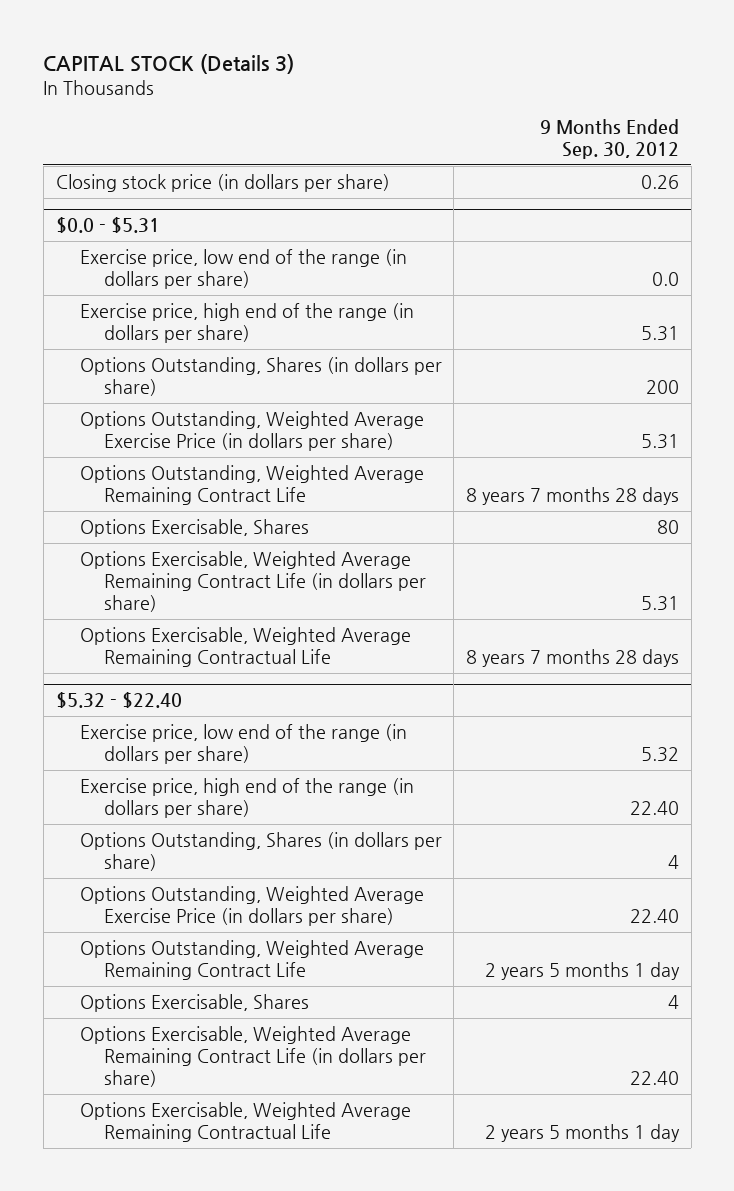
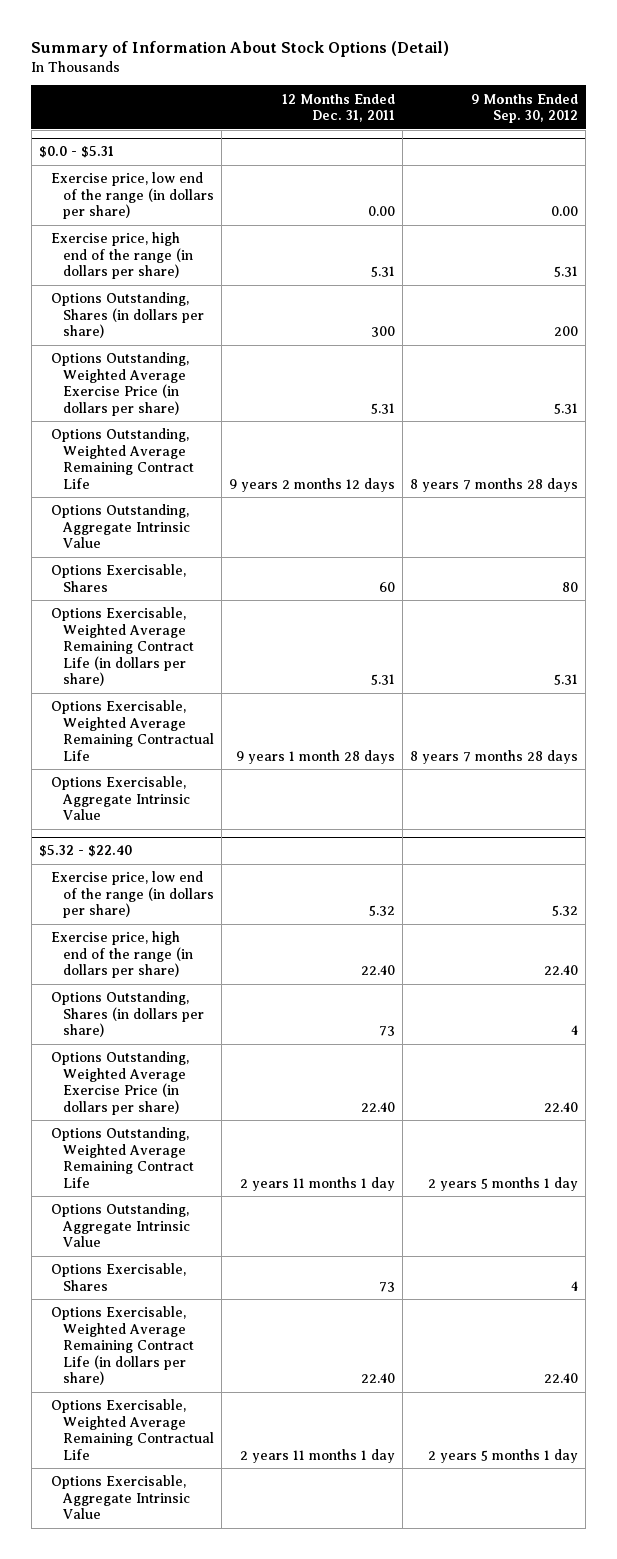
[43,54,295,75] CAPITAL STOCK (Details 3) -> [31,40,450,57] Summary of Information About Stock Options (Detail)
none -> [282,93,396,123] 12 Months Ended Dec. 31, 2011
[55,173,390,192] Closing stock price (in dollars per share) -> none
[651,272,679,287] 0.0 -> [551,206,579,217] 0.00
none -> [51,504,191,549] Options Outstanding, Aggregate Intrinsic Value
none -> [51,776,191,821] Options Exercisable, Aggregate Intrinsic Value
none -> [51,1203,191,1248] Options Outstanding, Aggregate Intrinsic Value
none -> [51,1475,191,1520] Options Exercisable, Aggregate Intrinsic Value

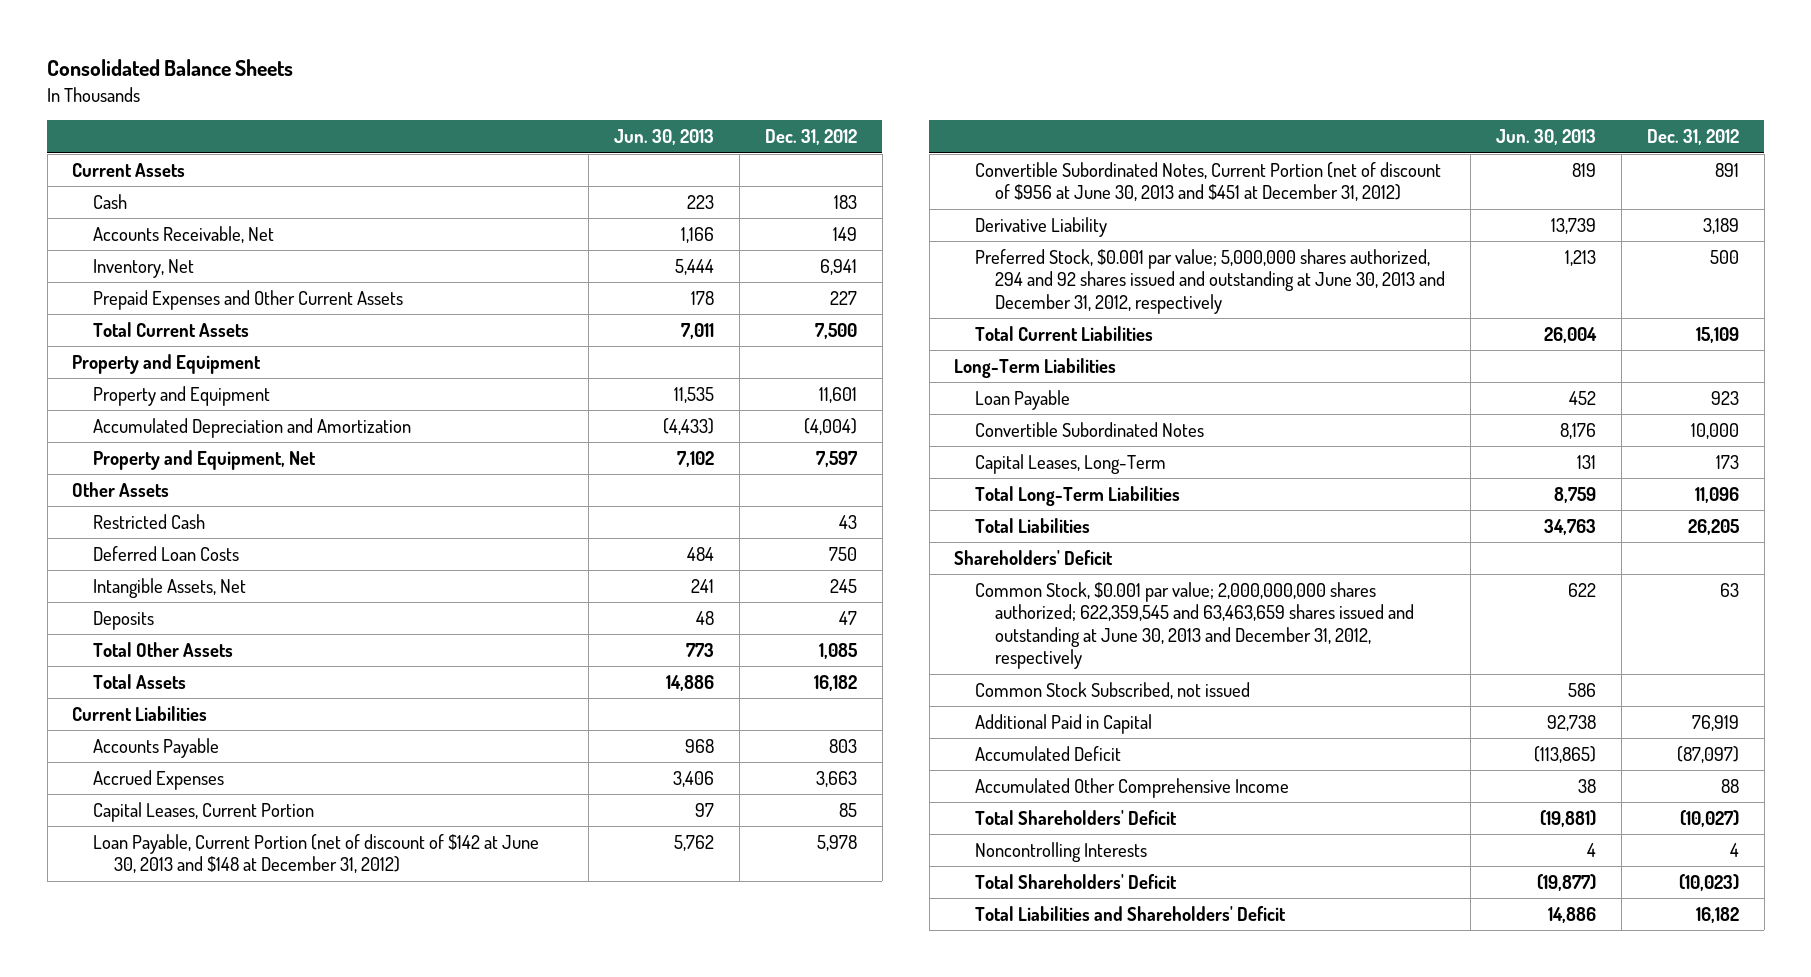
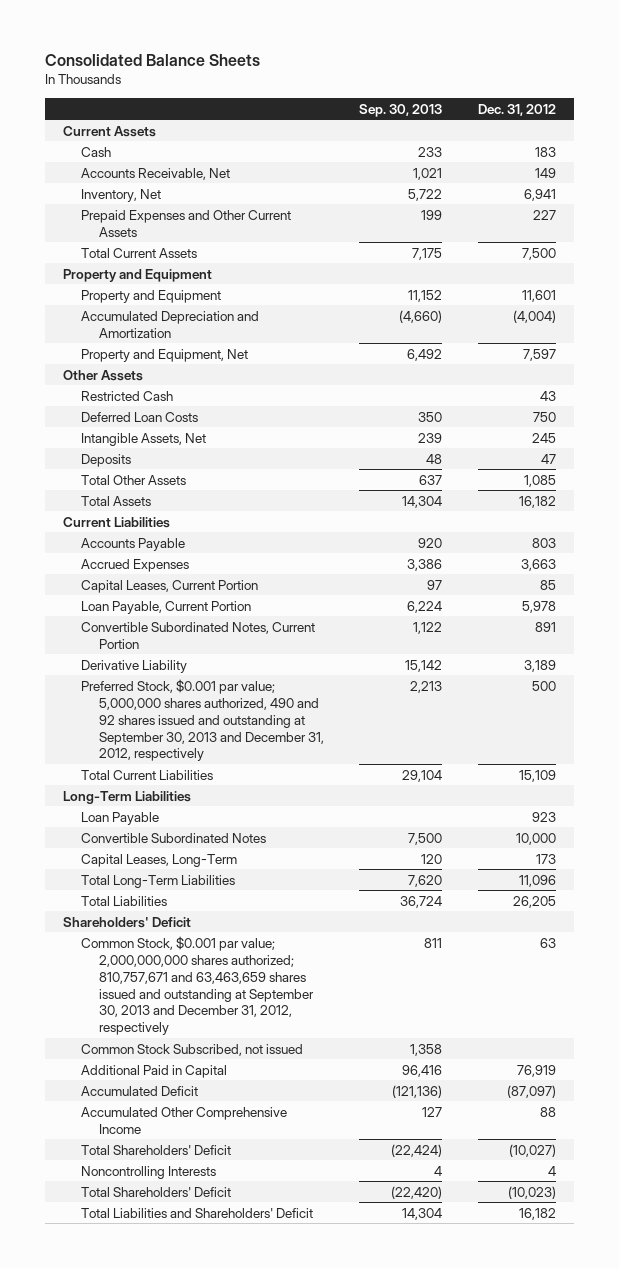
[614,129,715,146] Jun. 30, 2013 -> none
none -> [359,103,443,117] Sep. 30, 2013
[93,834,540,874] Loan Payable, Current Portion (net of discount of $142 at June 30, 2013 and $148 at December 31, 2012) -> [80,600,251,614] Loan Payable, Current Portion
[974,162,1441,202] Convertible Subordinated Notes, Current Portion (net of discount of $956 at June 30, 2013 and $451 at December 31, 2012) -> [80,621,315,649] Convertible Subordinated Notes, Current Portion
[974,249,1446,314] Preferred Stock, $0.001 par value; 5,000,000 shares authorized, 294 and 92 shares issued and outstanding at June 30, 2013 and December 31, 2012, respectively -> [80,678,324,762] Preferred Stock, $0.001 par value; 5,000,000 shares authorized, 490 and 92 shares issued and outstanding at September 30, 2013 and December 31, 2012, respectively
[974,582,1415,670] Common Stock, $0.001 par value; 2,000,000,000 shares authorized; 622,359,545 and 63,463,659 shares issued and outstanding at June 30, 2013 and December 31, 2012, respectively -> [80,935,314,1036] Common Stock, $0.001 par value; 2,000,000,000 shares authorized; 810,757,671 and 63,463,659 shares issued and outstanding at September 30, 2013 and December 31, 2012, respectively

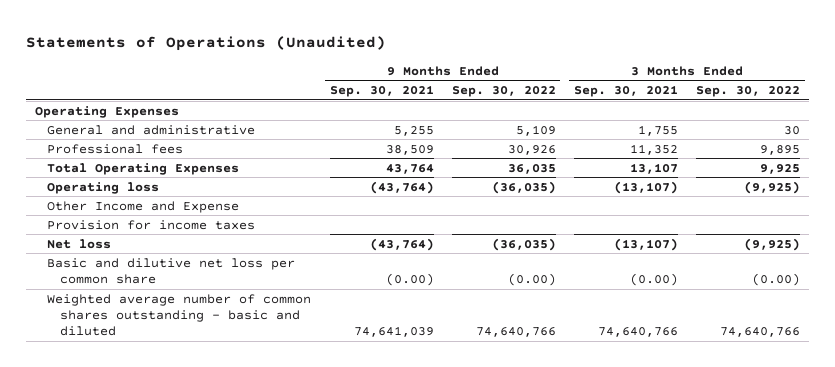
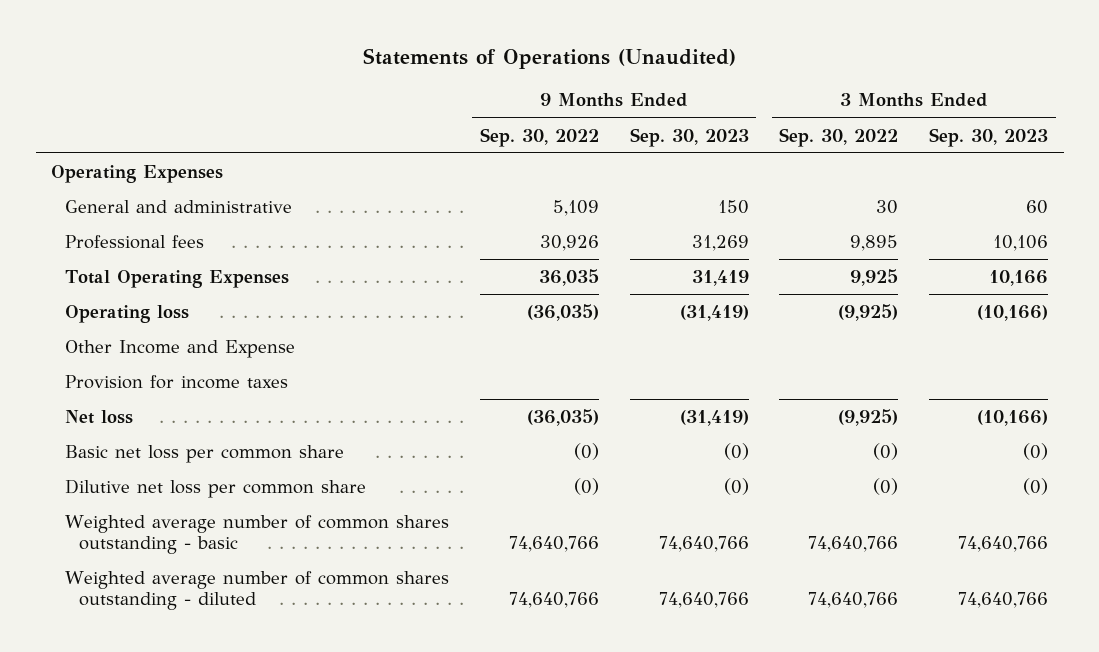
[329,85,434,98] Sep. 30, 2021 -> none
[573,85,678,98] Sep. 30, 2021 -> none
none -> [629,127,749,147] Sep. 30, 2023
none -> [929,127,1049,147] Sep. 30, 2023
[47,257,296,284] Basic and dilutive net loss per common share -> [65,444,345,463] Basic net loss per common share
[507,272,556,286] (0.00) -> [573,442,599,460] (0)
[752,272,801,286] (0.00) -> [873,442,899,460] (0)
none -> [65,478,367,498] Dilutive net loss per common share
[47,293,312,337] Weighted average number of common shares outstanding - basic and diluted -> [65,514,450,555] Weighted average number of common shares outstanding - basic
none -> [65,570,450,611] Weighted average number of common shares outstanding - diluted

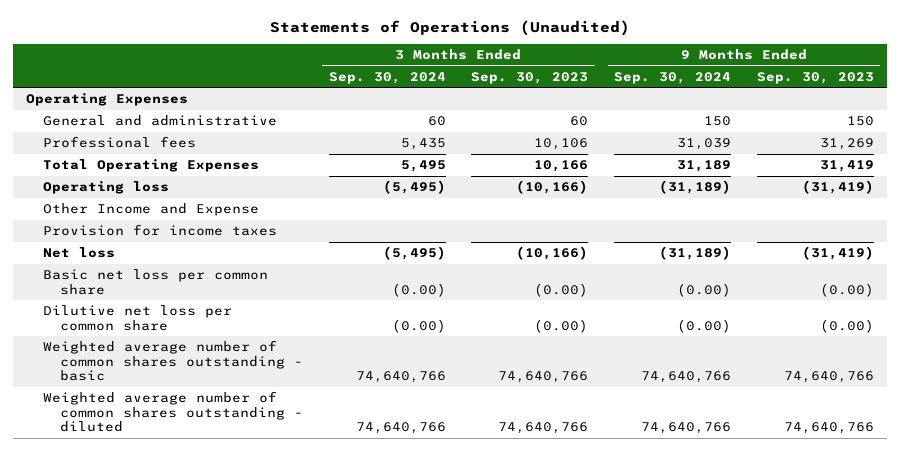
[479,127,599,147] Sep. 30, 2022 -> none
[779,127,899,147] Sep. 30, 2022 -> none
none -> [328,71,446,84] Sep. 30, 2024
none -> [614,71,732,84] Sep. 30, 2024
[723,442,749,460] (0) -> [820,282,875,297] (0.00)
[1023,442,1049,460] (0) -> [534,282,589,297] (0.00)
[723,477,749,495] (0) -> [820,318,875,333] (0.00)
[1023,477,1049,495] (0) -> [534,318,589,333] (0.00)

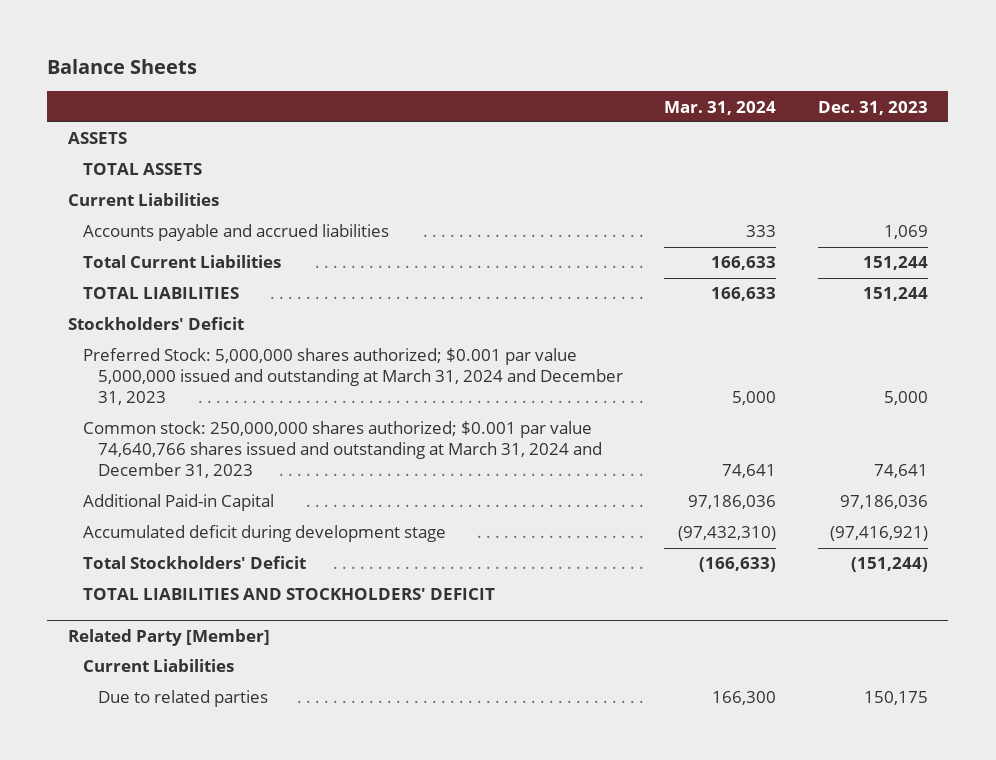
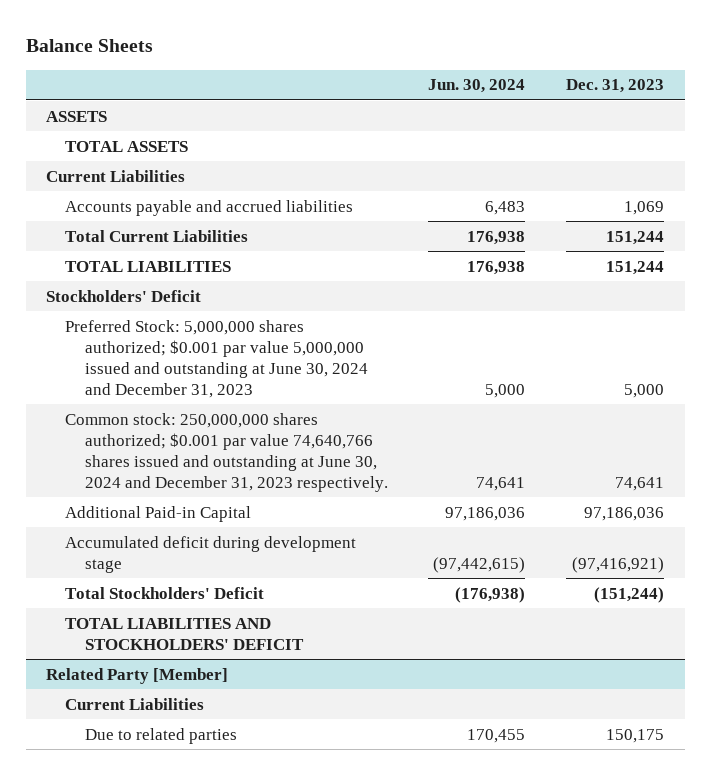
[664,100,777,115] Mar. 31, 2024 -> none
none -> [428,79,526,94] Jun. 30, 2024
[83,348,623,406] Preferred Stock: 5,000,000 shares authorized; $0.001 par value 5,000,000 issued and outstanding at March 31, 2024 and December 31, 2023 -> [65,319,368,398] Preferred Stock: 5,000,000 shares authorized; $0.001 par value 5,000,000 issued and outstanding at June 30, 2024 and December 31, 2023
[83,421,602,479] Common stock: 250,000,000 shares authorized; $0.001 par value 74,640,766 shares issued and outstanding at March 31, 2024 and December 31, 2023 -> [65,412,388,492] Common stock: 250,000,000 shares authorized; $0.001 par value 74,640,766 shares issued and outstanding at June 30, 2024 and December 31, 2023 respectively.

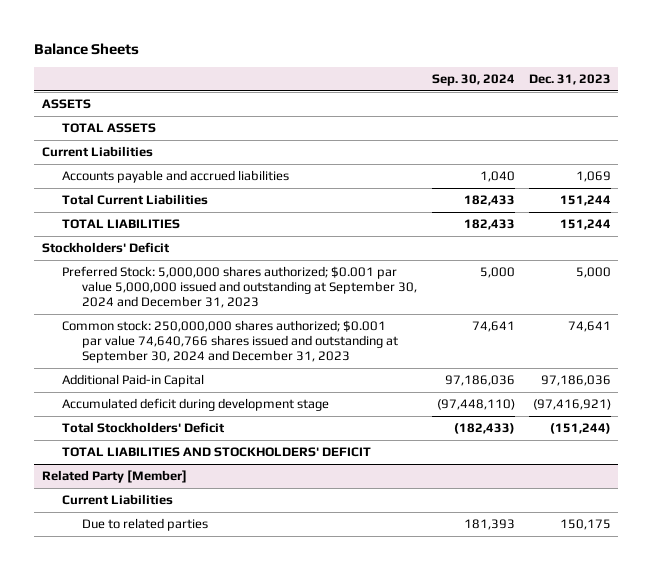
[428,79,526,94] Jun. 30, 2024 -> none
none -> [431,74,515,87] Sep. 30, 2024
[65,319,368,398] Preferred Stock: 5,000,000 shares authorized; $0.001 par value 5,000,000 issued and outstanding at June 30, 2024 and December 31, 2023 -> [61,265,418,309] Preferred Stock: 5,000,000 shares authorized; $0.001 par value 5,000,000 issued and outstanding at September 30, 2024 and December 31, 2023
[65,412,388,492] Common stock: 250,000,000 shares authorized; $0.001 par value 74,640,766 shares issued and outstanding at June 30, 2024 and December 31, 2023 respectively. -> [61,319,399,364] Common stock: 250,000,000 shares authorized; $0.001 par value 74,640,766 shares issued and outstanding at September 30, 2024 and December 31, 2023

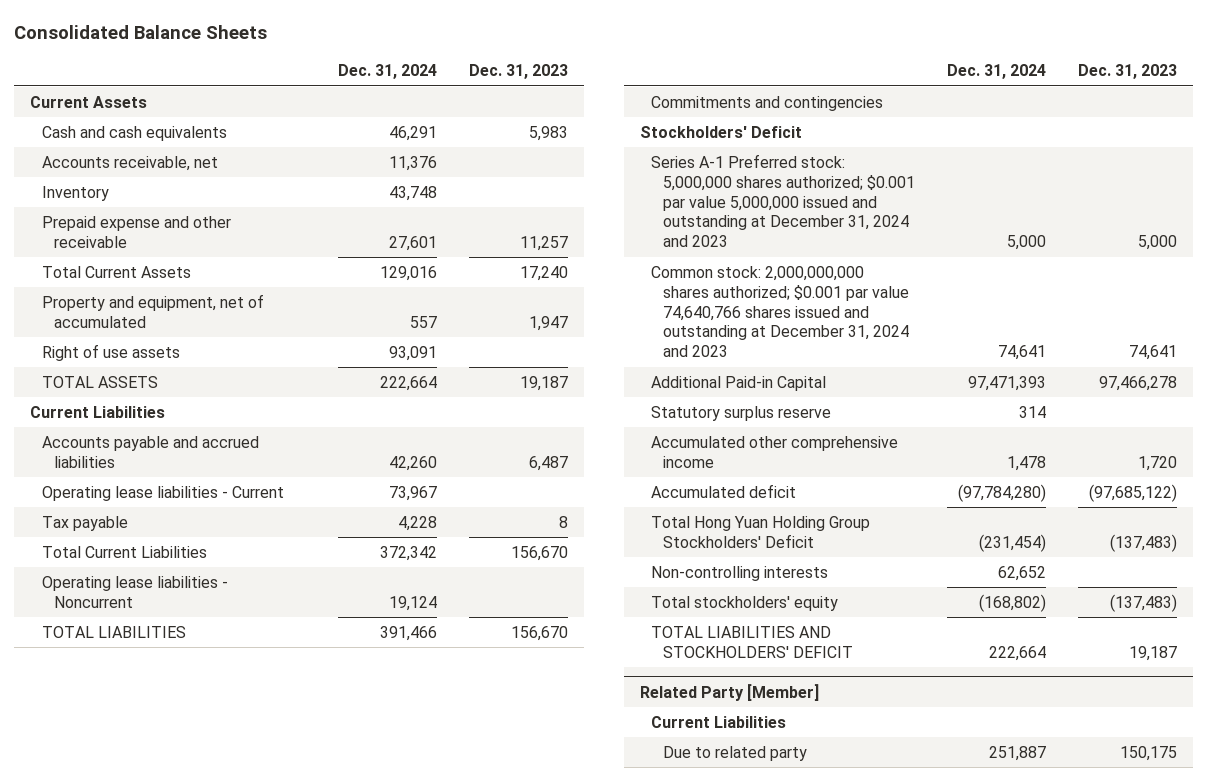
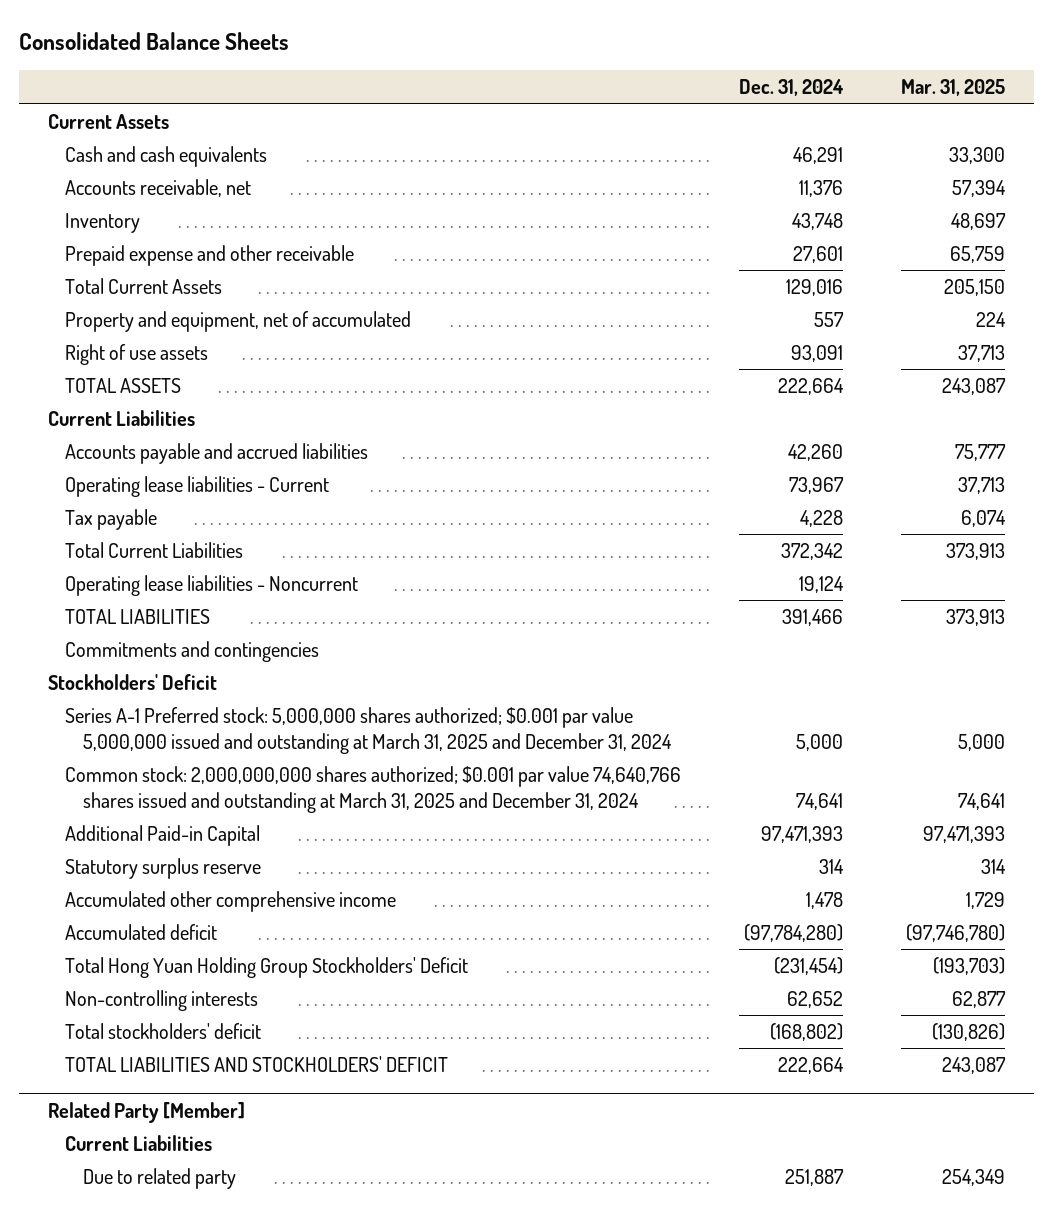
[468,63,568,79] Dec. 31, 2023 -> none
none -> [900,79,1005,97] Mar. 31, 2025
[651,153,916,248] Series A-1 Preferred stock: 5,000,000 shares authorized; $0.001 par value 5,000,000 issued and outstanding at December 31, 2024 and 2023 -> [65,706,672,754] Series A-1 Preferred stock: 5,000,000 shares authorized; $0.001 par value 5,000,000 issued and outstanding at March 31, 2025 and December 31, 2024
[651,265,910,358] Common stock: 2,000,000,000 shares authorized; $0.001 par value 74,640,766 shares issued and outstanding at December 31, 2024 and 2023 -> [65,765,682,813] Common stock: 2,000,000,000 shares authorized; $0.001 par value 74,640,766 shares issued and outstanding at March 31, 2025 and December 31, 2024
[651,595,839,611] Total stockholders' equity -> [65,1022,262,1039] Total stockholders' deficit

